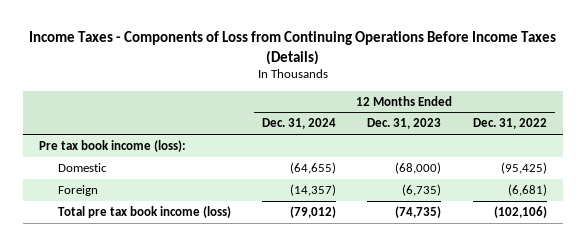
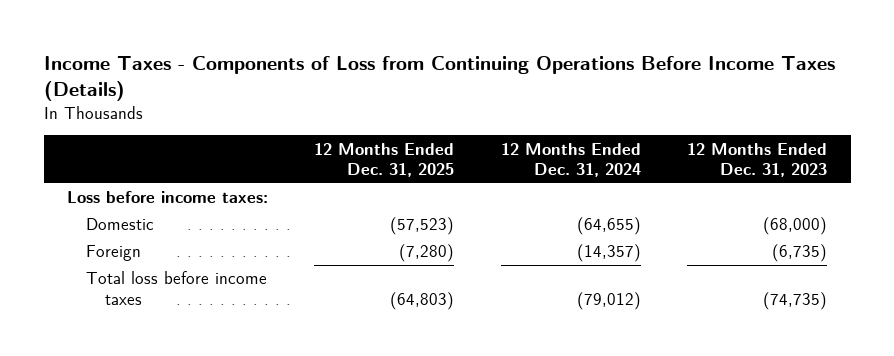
[472,118,547,130] Dec. 31, 2022 -> none
none -> [314,142,455,178] 12 Months Ended Dec. 31, 2025
[38,139,186,152] Pre tax book income (loss): -> [66,191,268,204] Loss before income taxes:
[57,205,231,218] Total pre tax book income (loss) -> [86,271,268,305] Total loss before income taxes

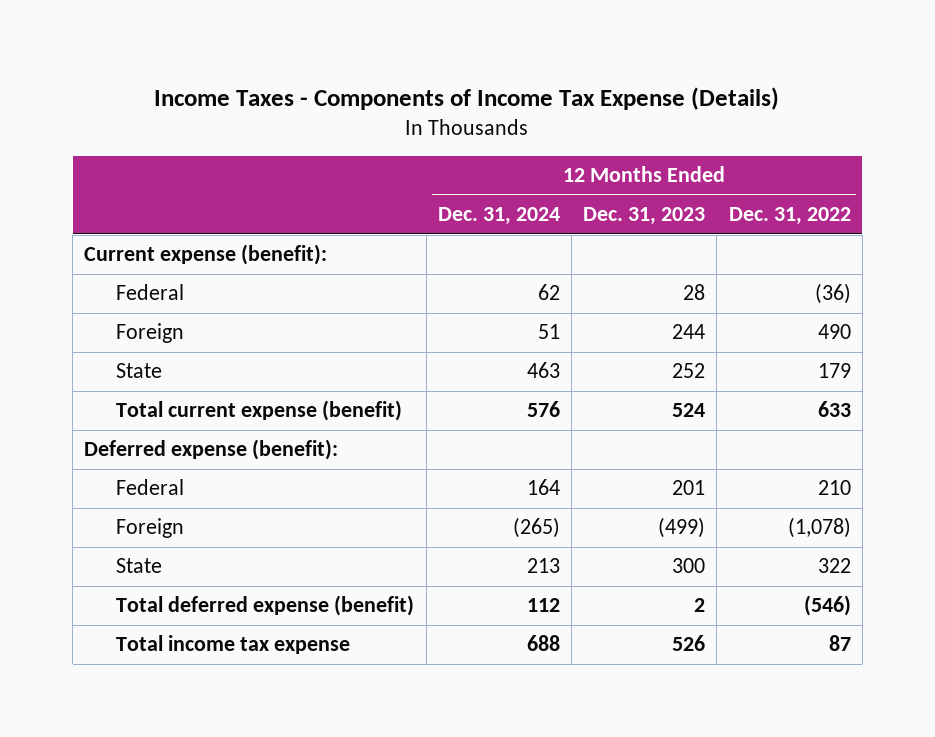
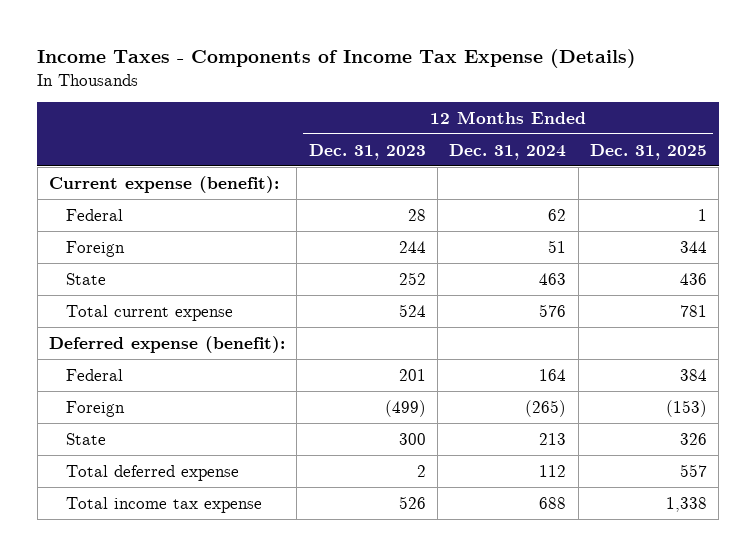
[728,207,851,226] Dec. 31, 2022 -> none
none -> [590,143,708,160] Dec. 31, 2025
[116,400,403,422] Total current expense (benefit) -> [66,304,234,321] Total current expense
[116,595,415,617] Total deferred expense (benefit) -> [66,464,240,481] Total deferred expense

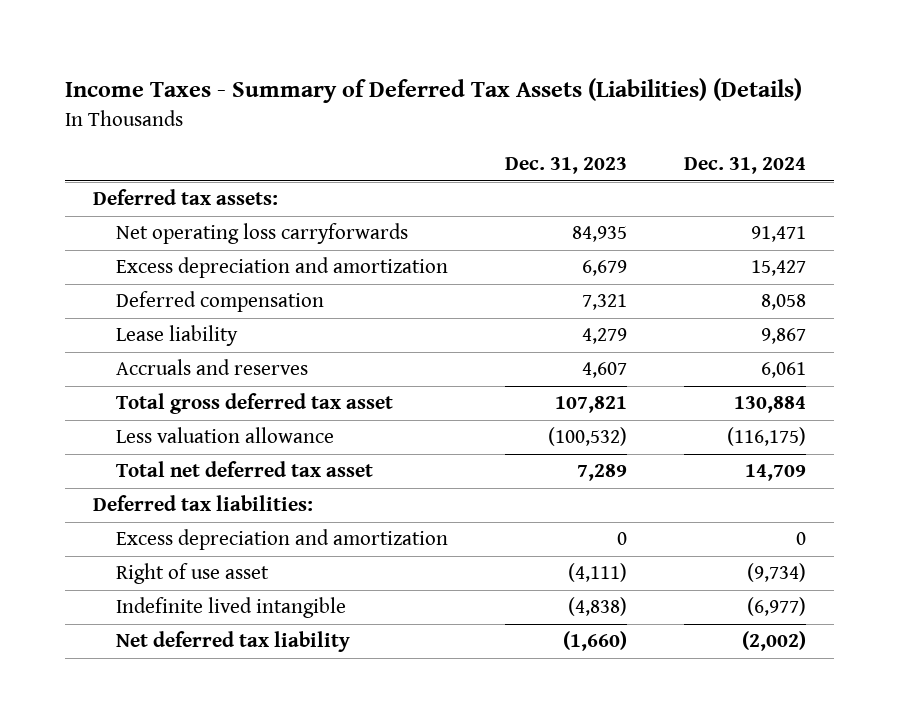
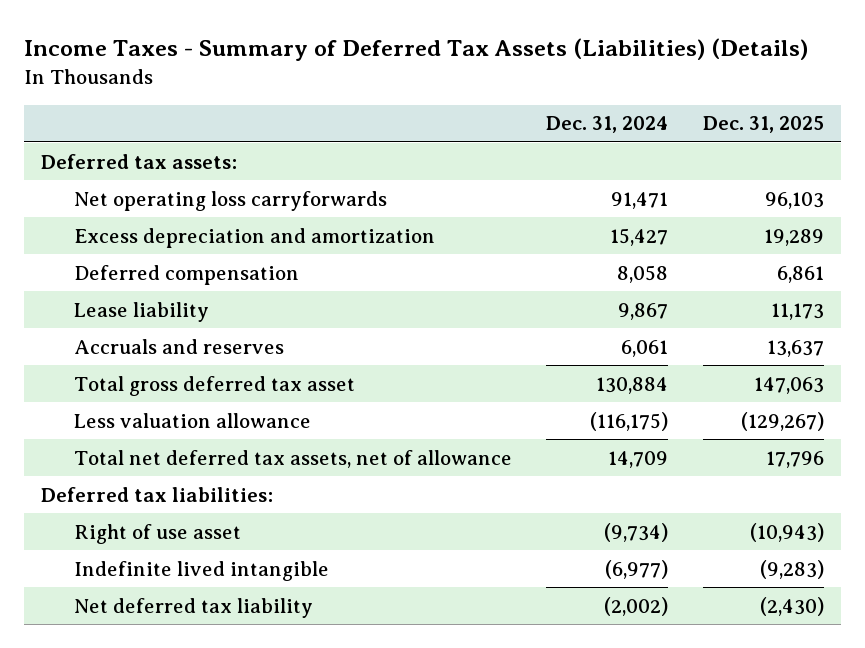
[505,157,628,175] Dec. 31, 2023 -> none
none -> [702,116,824,134] Dec. 31, 2025
[116,461,374,478] Total net deferred tax asset -> [73,449,512,468] Total net deferred tax assets, net of allowance
[116,529,449,551] Excess depreciation and amortization -> none

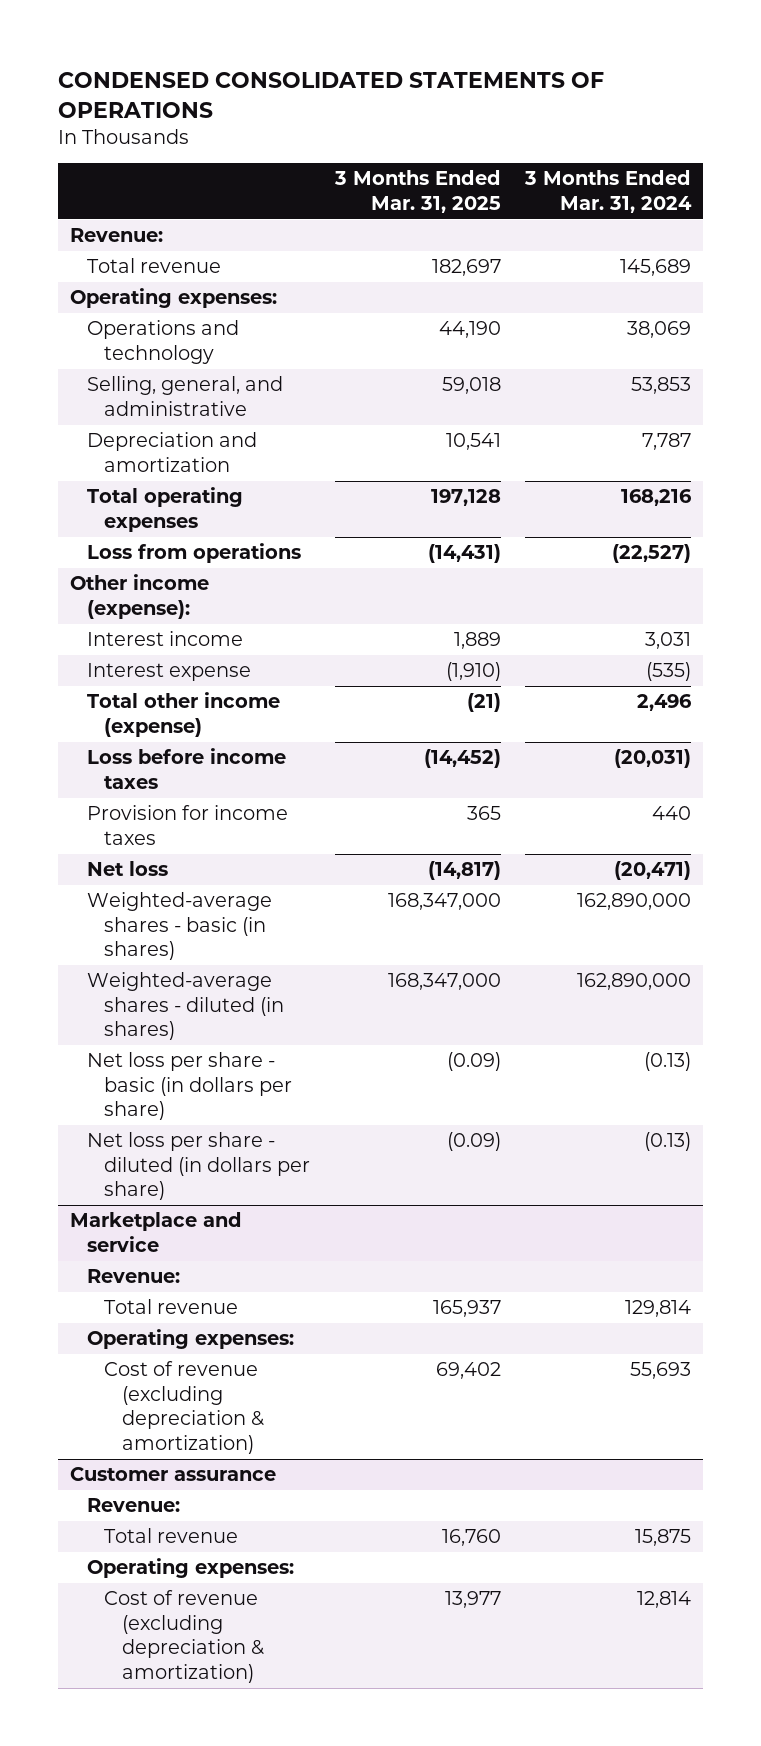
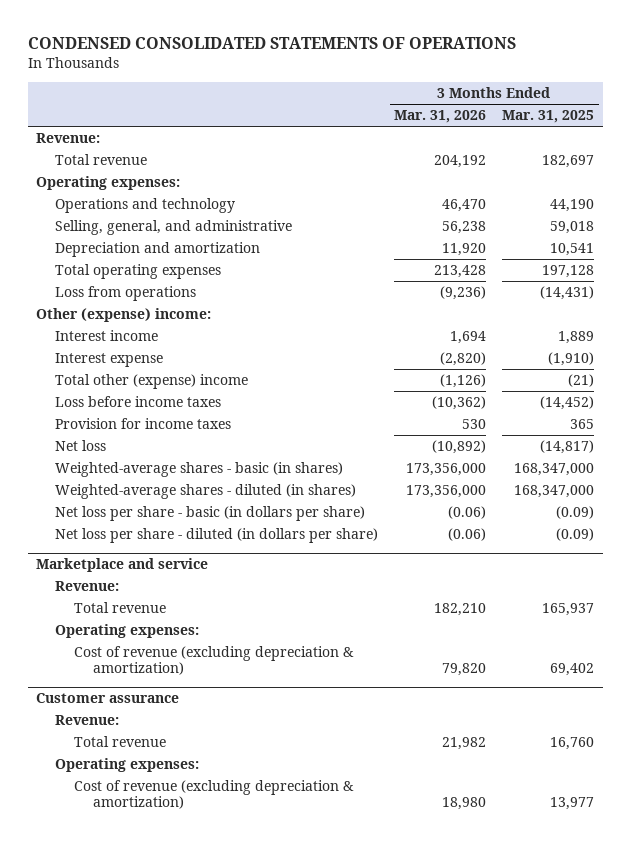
[523,170,692,213] 3 Months Ended Mar. 31, 2024 -> none
none -> [394,110,487,124] Mar. 31, 2026
[69,574,209,619] Other income (expense): -> [36,308,212,323] Other (expense) income:
[87,692,281,737] Total other income (expense) -> [55,374,249,390] Total other (expense) income

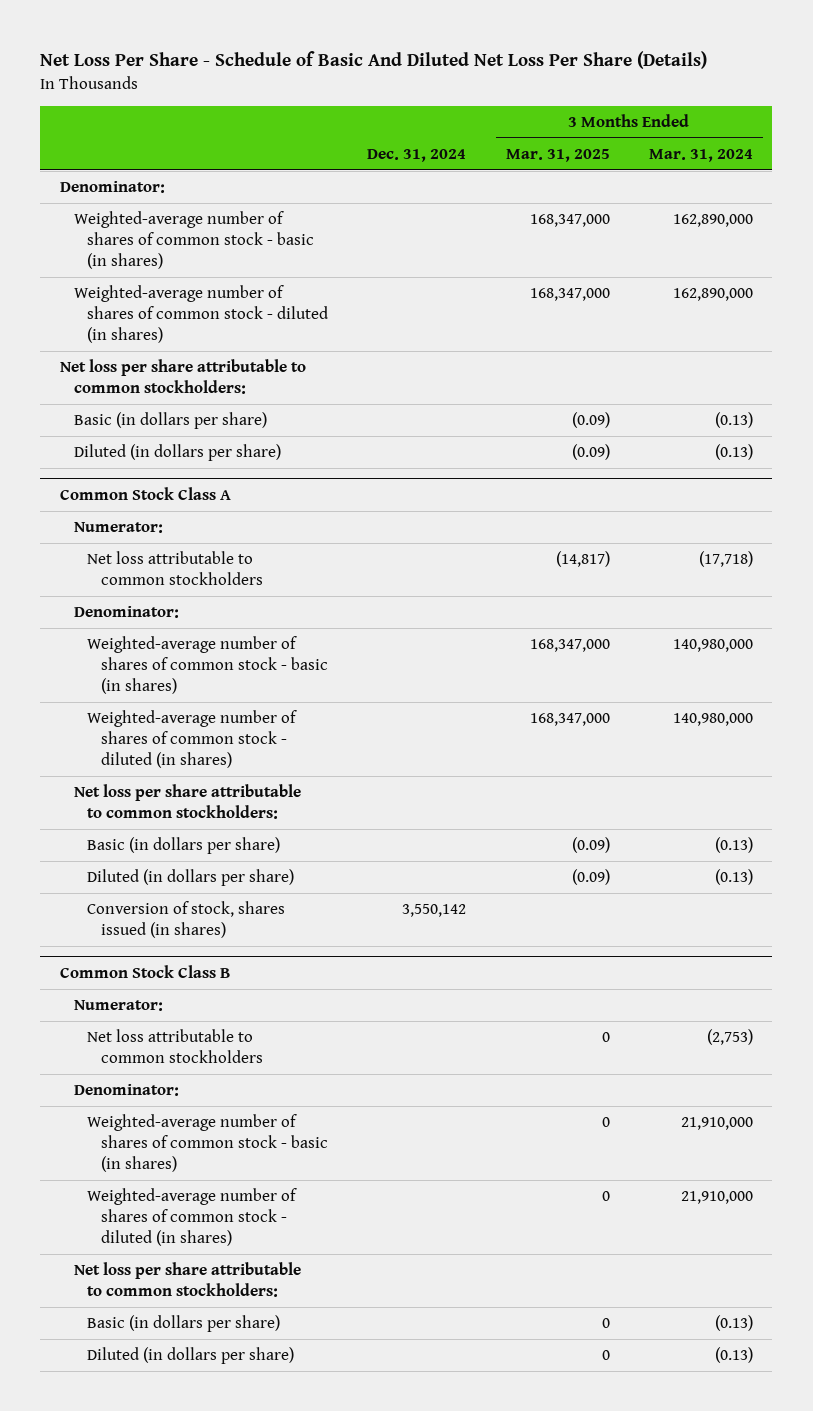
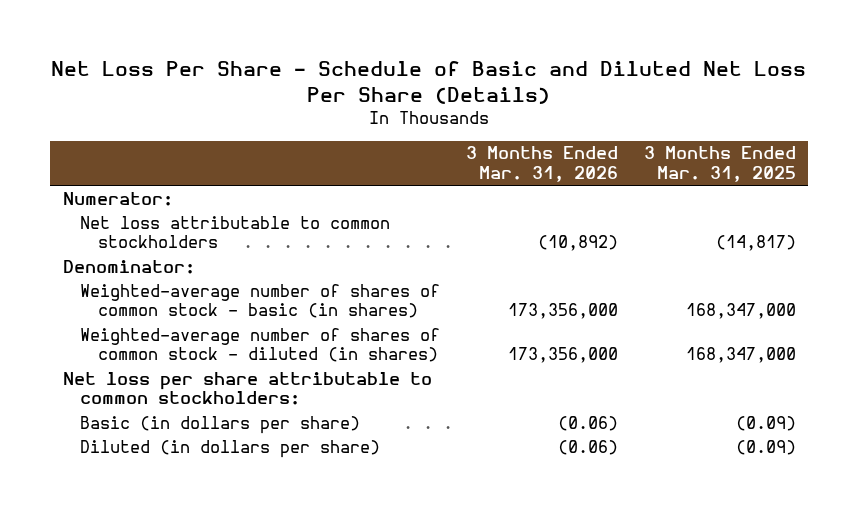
[40,51,708,70] Net Loss Per Share - Schedule of Basic And Diluted Net Loss Per Share (Details) -> [51,61,807,104] Net Loss Per Share - Schedule of Basic and Diluted Net Loss Per Share (Details)
[367,148,467,162] Dec. 31, 2024 -> none
[648,148,753,162] Mar. 31, 2024 -> none
none -> [465,146,618,183] 3 Months Ended Mar. 31, 2026
[59,181,165,194] Denominator: -> none
[73,211,315,270] Weighted-average number of shares of common stock - basic (in shares) -> none
[73,285,329,344] Weighted-average number of shares of common stock - diluted (in shares) -> none
[59,359,306,395] Net loss per share attributable to common stockholders: -> none
[73,412,267,430] Basic (in dollars per share) -> none
[73,444,281,462] Diluted (in dollars per share) -> none
[59,486,231,500] Common Stock Class A -> none
[87,901,286,939] Conversion of stock, shares issued (in shares) -> none
[59,964,231,978] Common Stock Class B -> none
[73,1000,163,1012] Numerator: -> none
[87,1029,263,1064] Net loss attributable to common stockholders -> none
[73,1084,179,1097] Denominator: -> none
[87,1114,328,1173] Weighted-average number of shares of common stock - basic (in shares) -> none
[87,1188,298,1247] Weighted-average number of shares of common stock - diluted (in shares) -> none
[73,1262,301,1298] Net loss per share attributable to common stockholders: -> none
[87,1315,281,1333] Basic (in dollars per share) -> none
[87,1347,295,1365] Diluted (in dollars per share) -> none

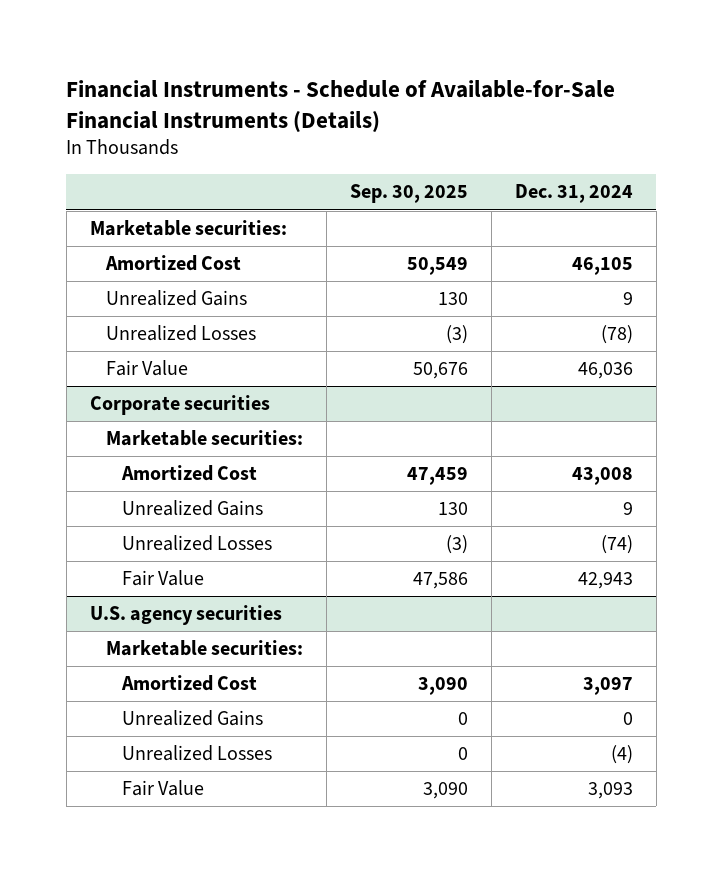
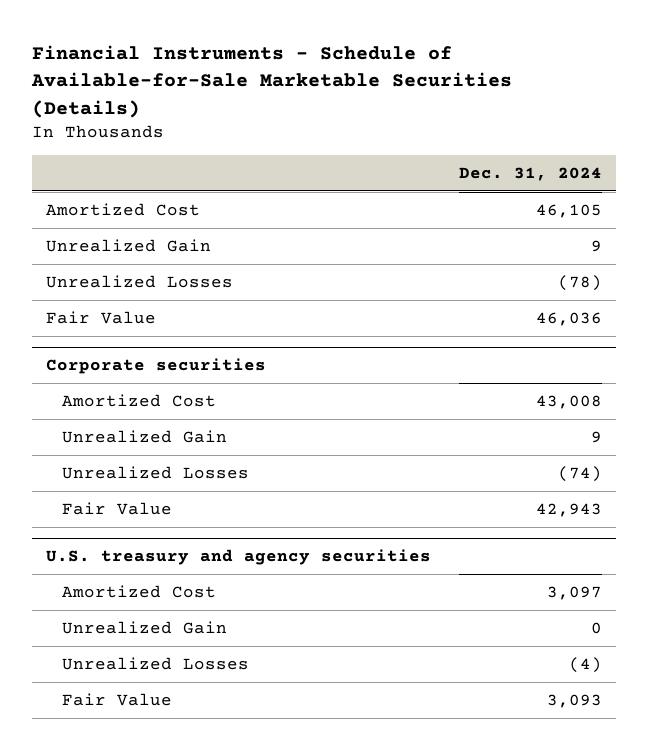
[66,79,616,133] Financial Instruments - Schedule of Available-for-Sale Financial Instruments (Details) -> [30,44,512,118] Financial Instruments - Schedule of Available-for-Sale Marketable Securities (Details)
[349,184,468,204] Sep. 30, 2025 -> none
[89,220,287,237] Marketable securities: -> none
[105,290,247,307] Unrealized Gains -> [45,239,211,253] Unrealized Gain
[105,430,303,447] Marketable securities: -> none
[122,500,264,517] Unrealized Gains -> [62,430,228,444] Unrealized Gain
[105,640,303,657] Marketable securities: -> none
[89,605,282,626] U.S. agency securities -> [45,549,431,566] U.S. treasury and agency securities
[122,710,264,727] Unrealized Gains -> [62,621,228,635] Unrealized Gain

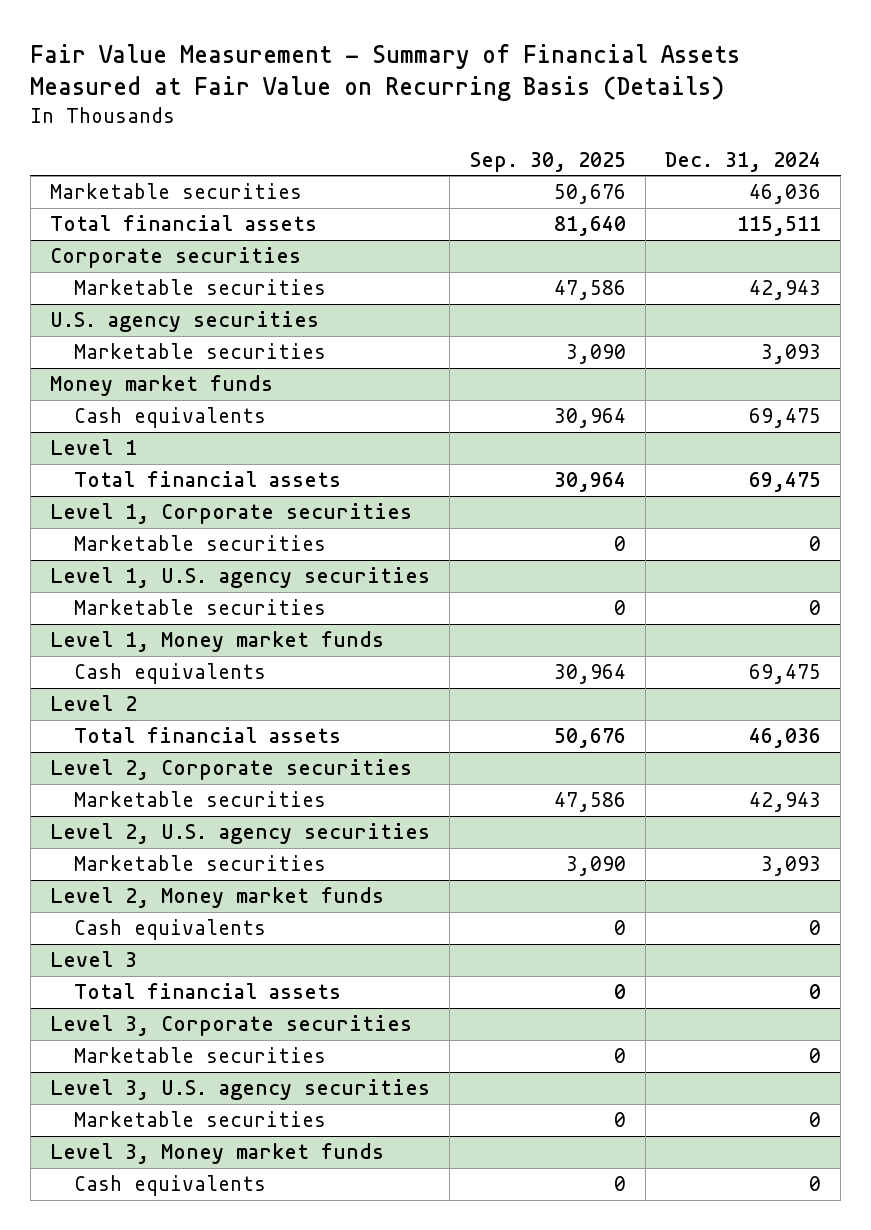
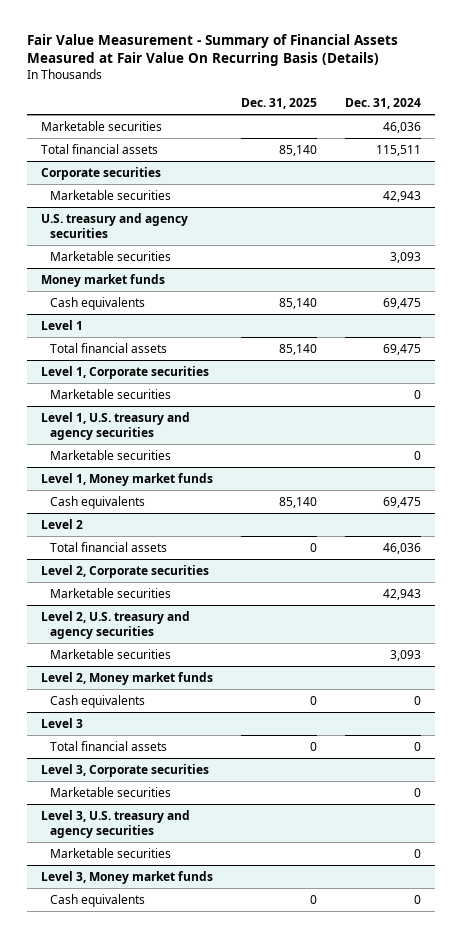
[30,43,741,101] Fair Value Measurement - Summary of Financial Assets Measured at Fair Value on Recurring Basis (Details) -> [26,34,398,67] Fair Value Measurement - Summary of Financial Assets Measured at Fair Value On Recurring Basis (Details)
[469,151,626,172] Sep. 30, 2025 -> none
none -> [240,98,317,110] Dec. 31, 2025
[50,310,320,332] U.S. agency securities -> [40,212,188,238] U.S. treasury and agency securities
[50,566,431,588] Level 1, U.S. agency securities -> [40,411,190,440] Level 1, U.S. treasury and agency securities
[50,822,431,844] Level 2, U.S. agency securities -> [40,610,190,639] Level 2, U.S. treasury and agency securities
[50,1078,431,1100] Level 3, U.S. agency securities -> [40,809,190,838] Level 3, U.S. treasury and agency securities

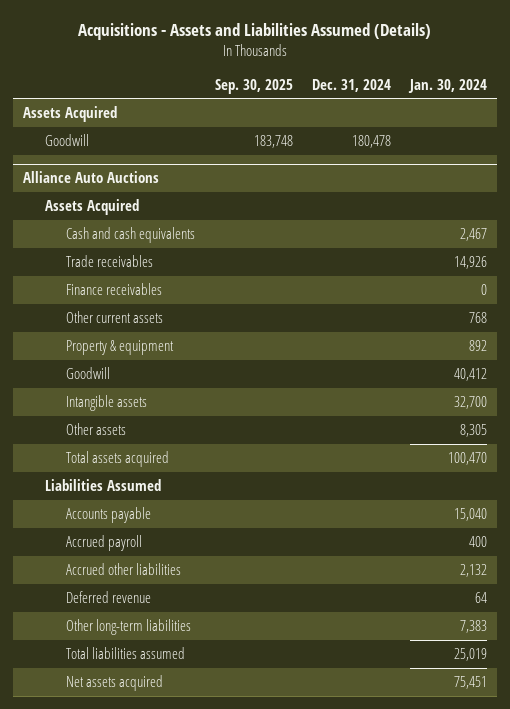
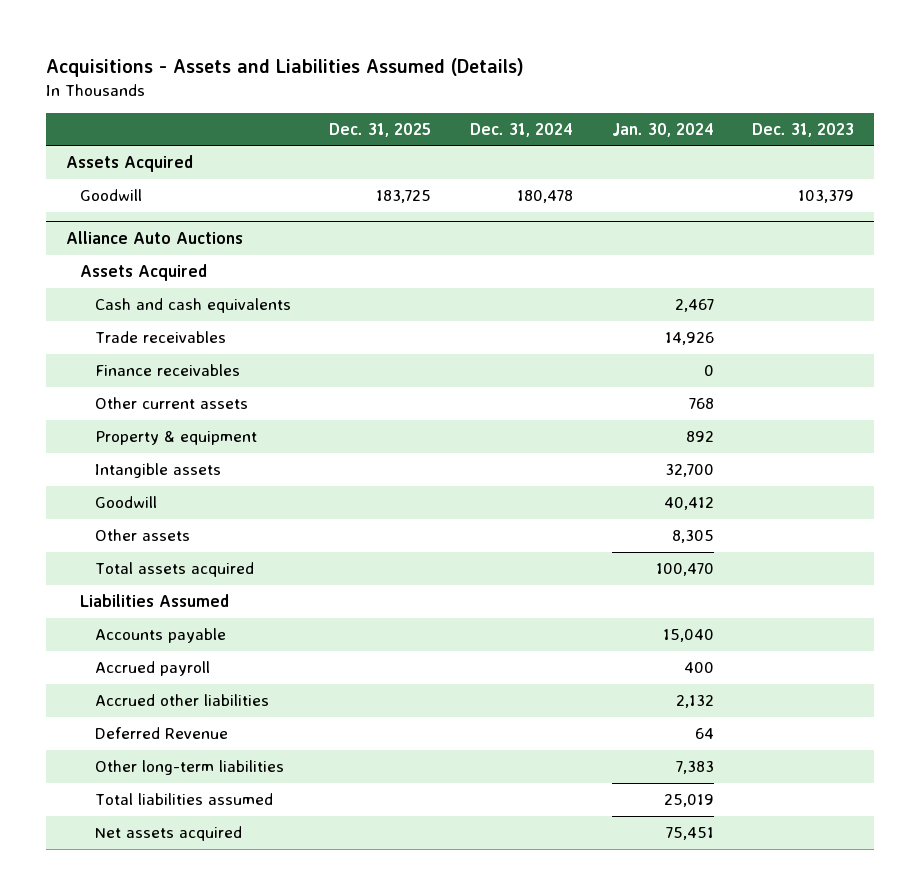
[214,78,293,94] Sep. 30, 2025 -> none
none -> [329,122,432,137] Dec. 31, 2025
none -> [752,122,855,137] Dec. 31, 2023
[66,367,111,380] Goodwill -> [94,496,157,509] Goodwill
[66,591,152,604] Deferred revenue -> [94,727,228,740] Deferred Revenue

